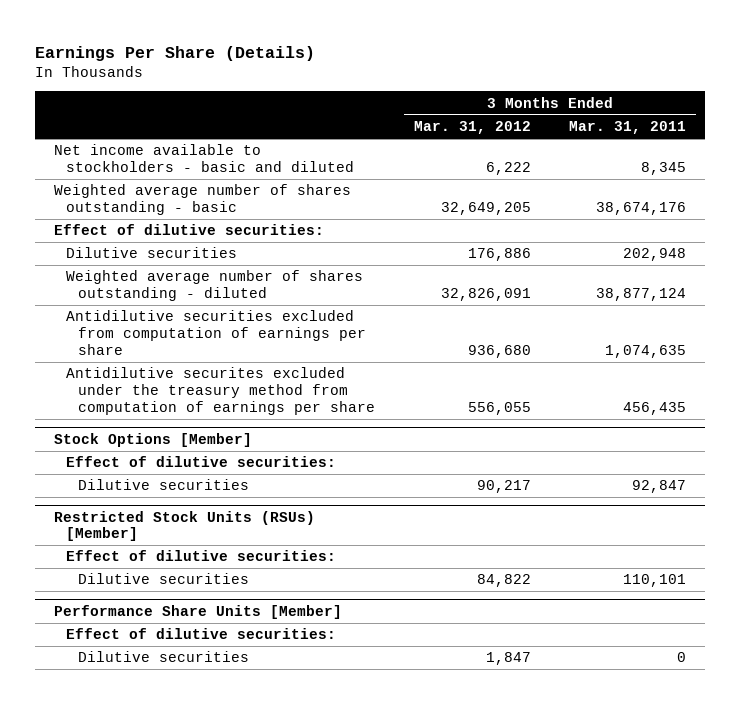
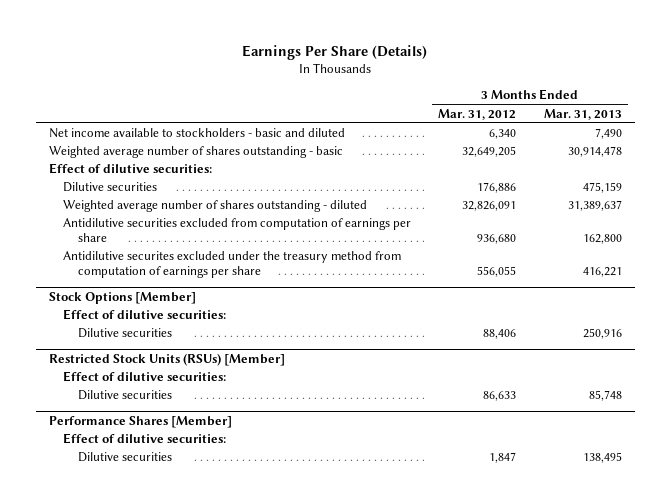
[568,121,686,135] Mar. 31, 2011 -> none
none -> [543,108,622,120] Mar. 31, 2013
[485,162,531,176] 6,222 -> [489,129,517,140] 6,340
[476,480,531,494] 90,217 -> [483,329,517,340] 88,406
[54,604,343,619] Performance Share Units [Member] -> none
[476,574,531,588] 84,822 -> [483,391,517,402] 86,633
none -> [49,415,233,428] Performance Shares [Member]

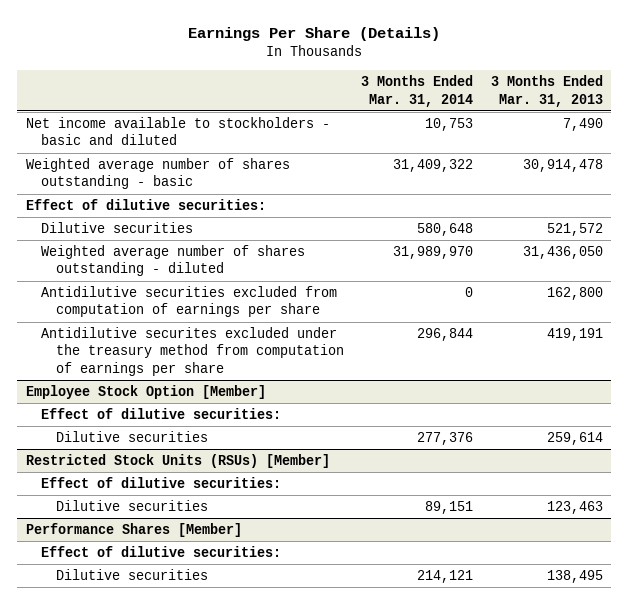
[438,108,517,120] Mar. 31, 2012 -> none
none -> [361,75,474,107] 3 Months Ended Mar. 31, 2014
[582,182,622,194] 475,159 -> [546,223,603,237] 521,572
[567,200,622,212] 31,389,637 -> [522,246,603,260] 31,436,050
[582,267,622,278] 416,221 -> [546,328,603,342] 419,191
[49,291,197,304] Stock Options [Member] -> [25,385,266,400] Employee Stock Option [Member]
[582,328,622,340] 250,916 -> [546,432,603,446] 259,614
[588,390,622,402] 85,748 -> [546,501,603,515] 123,463

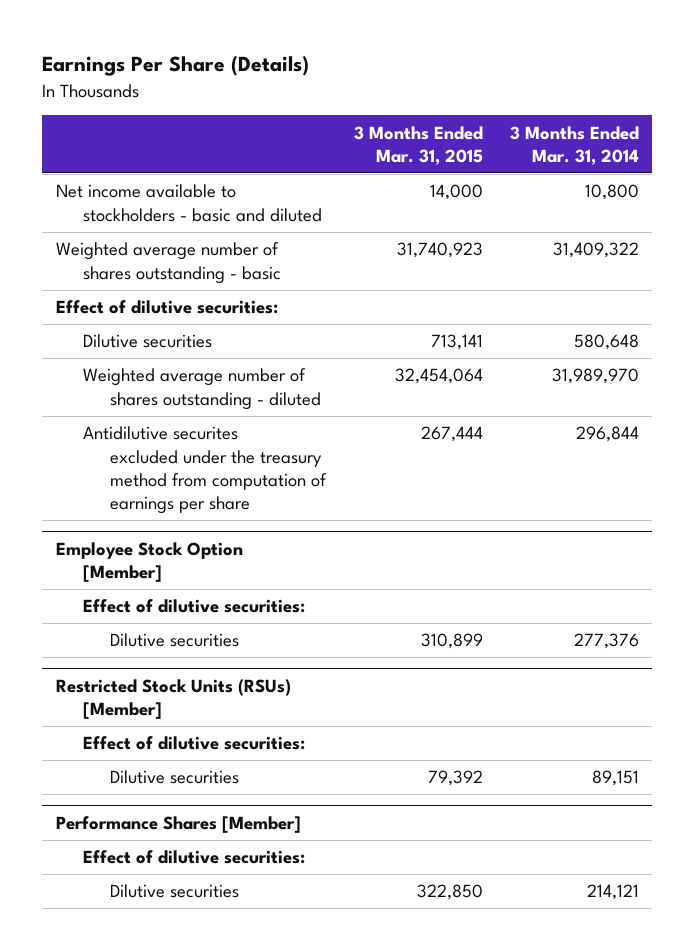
[490,75,603,107] 3 Months Ended Mar. 31, 2013 -> none
none -> [353,125,483,165] 3 Months Ended Mar. 31, 2015
[425,118,474,132] 10,753 -> [584,184,639,201] 10,800
[40,286,337,318] Antidilutive securities excluded from computation of earnings per share -> none

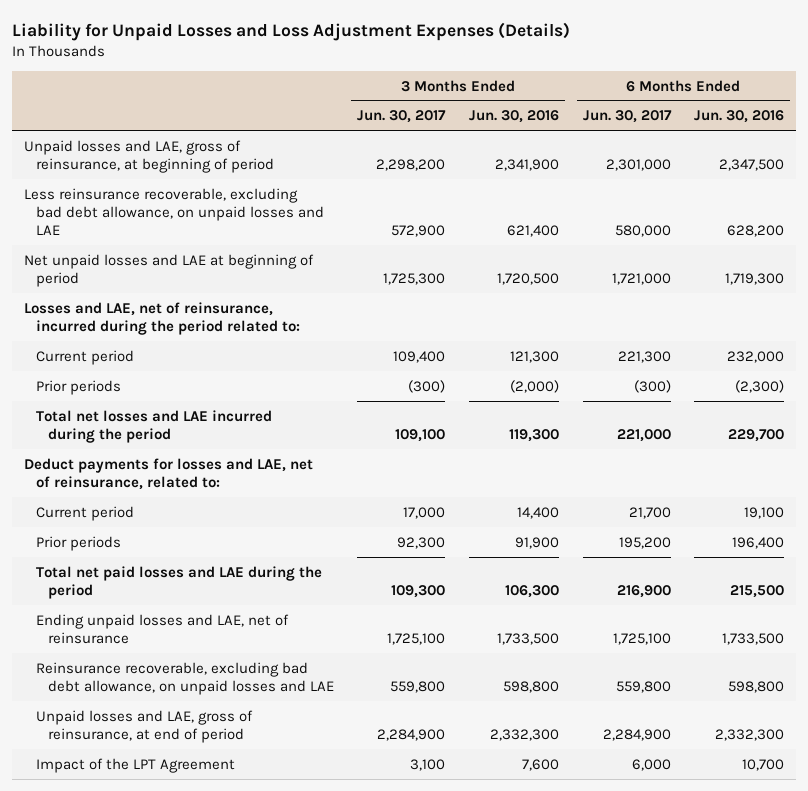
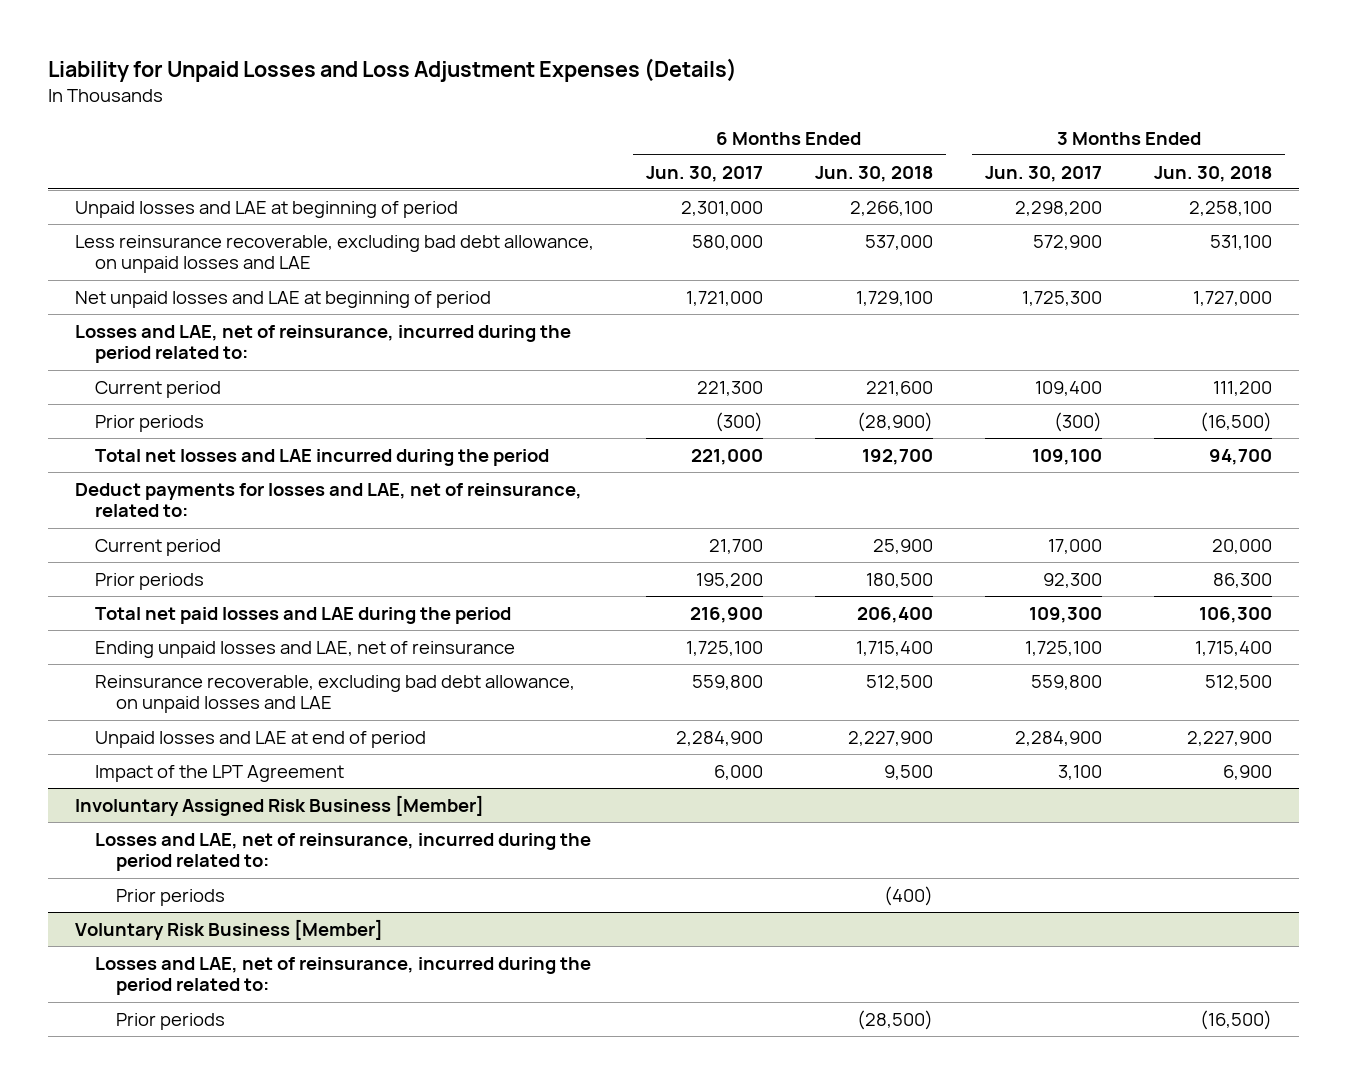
[468,110,559,124] Jun. 30, 2016 -> none
[694,110,785,124] Jun. 30, 2016 -> none
none -> [814,165,933,182] Jun. 30, 2018
none -> [1154,165,1273,182] Jun. 30, 2018
[24,139,274,173] Unpaid losses and LAE, gross of reinsurance, at beginning of period -> [74,200,458,218] Unpaid losses and LAE at beginning of period
[35,709,253,743] Unpaid losses and LAE, gross of reinsurance, at end of period -> [95,730,427,748] Unpaid losses and LAE at end of period
none -> [74,794,484,816] Involuntary Assigned Risk Business [Member]
none -> [95,832,592,872] Losses and LAE, net of reinsurance, incurred during the period related to:
none -> [116,888,226,906] Prior periods
none -> [74,918,383,940] Voluntary Risk Business [Member]
none -> [95,956,592,996] Losses and LAE, net of reinsurance, incurred during the period related to:
none -> [116,1012,226,1030] Prior periods

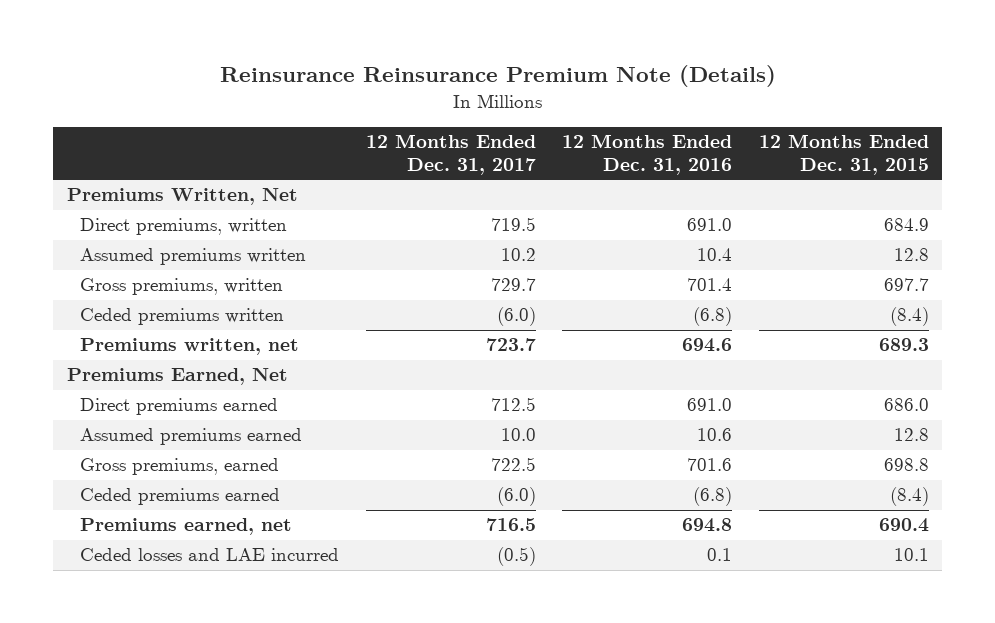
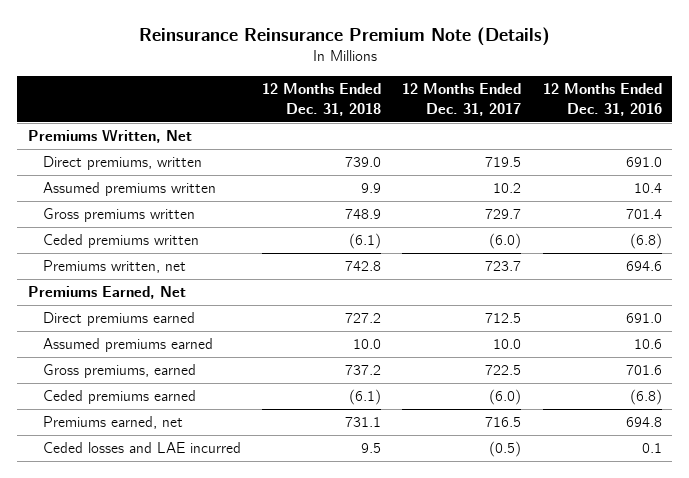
[758,133,929,175] 12 Months Ended Dec. 31, 2015 -> none
none -> [262,83,382,116] 12 Months Ended Dec. 31, 2018
[79,278,283,296] Gross premiums, written -> [43,208,196,223] Gross premiums written

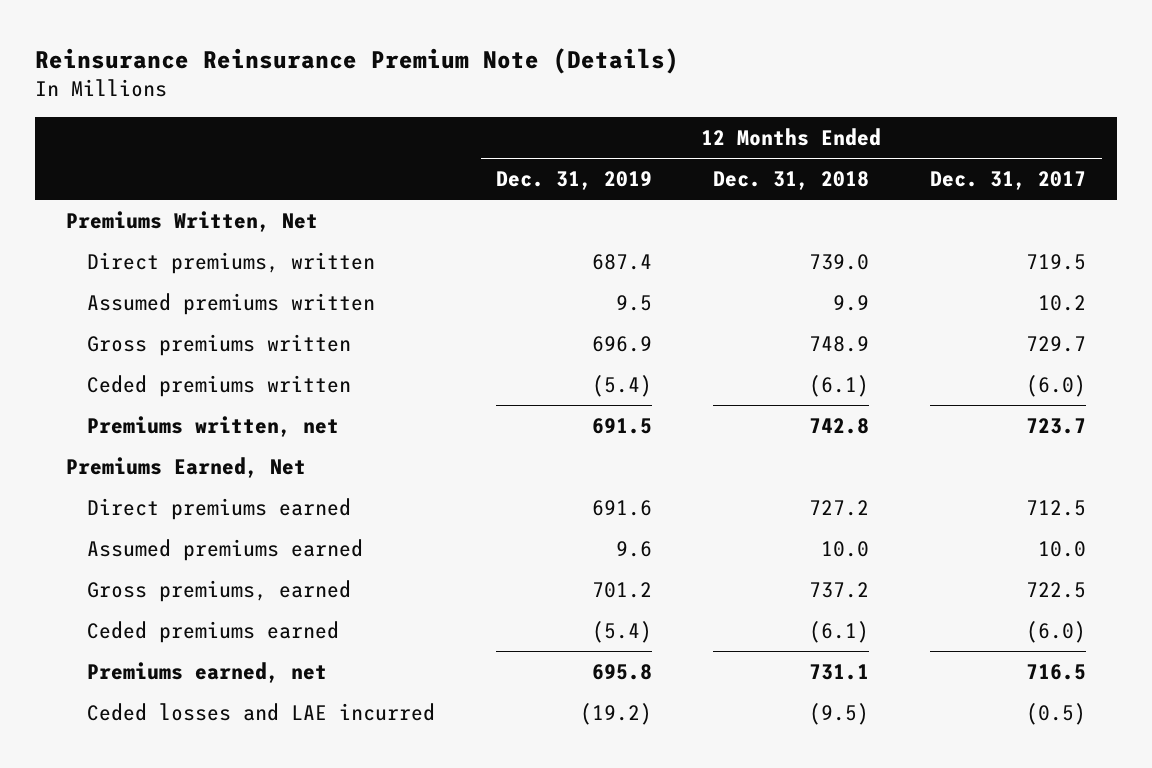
[542,83,662,116] 12 Months Ended Dec. 31, 2016 -> none
none -> [496,170,653,190] Dec. 31, 2019
[361,443,382,454] 9.5 -> [809,702,870,725] (9.5)

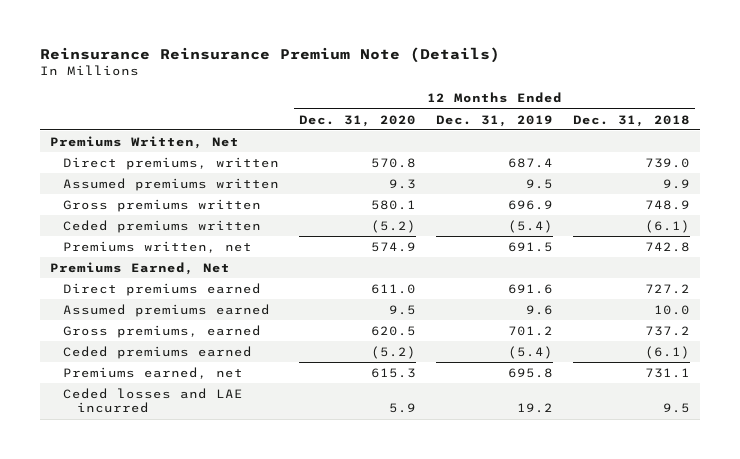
[930,170,1087,190] Dec. 31, 2017 -> none
none -> [299,114,417,127] Dec. 31, 2020
[580,702,653,725] (19.2) -> [517,403,554,414] 19.2
[809,702,870,725] (9.5) -> [663,403,691,414] 9.5

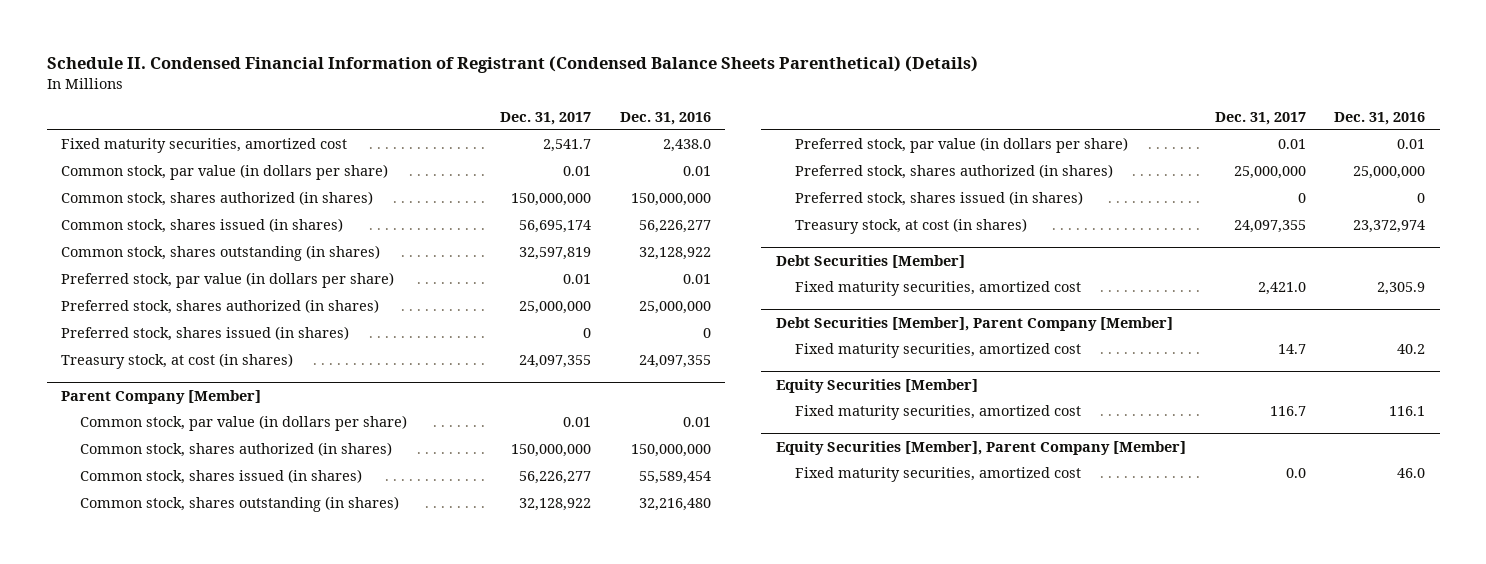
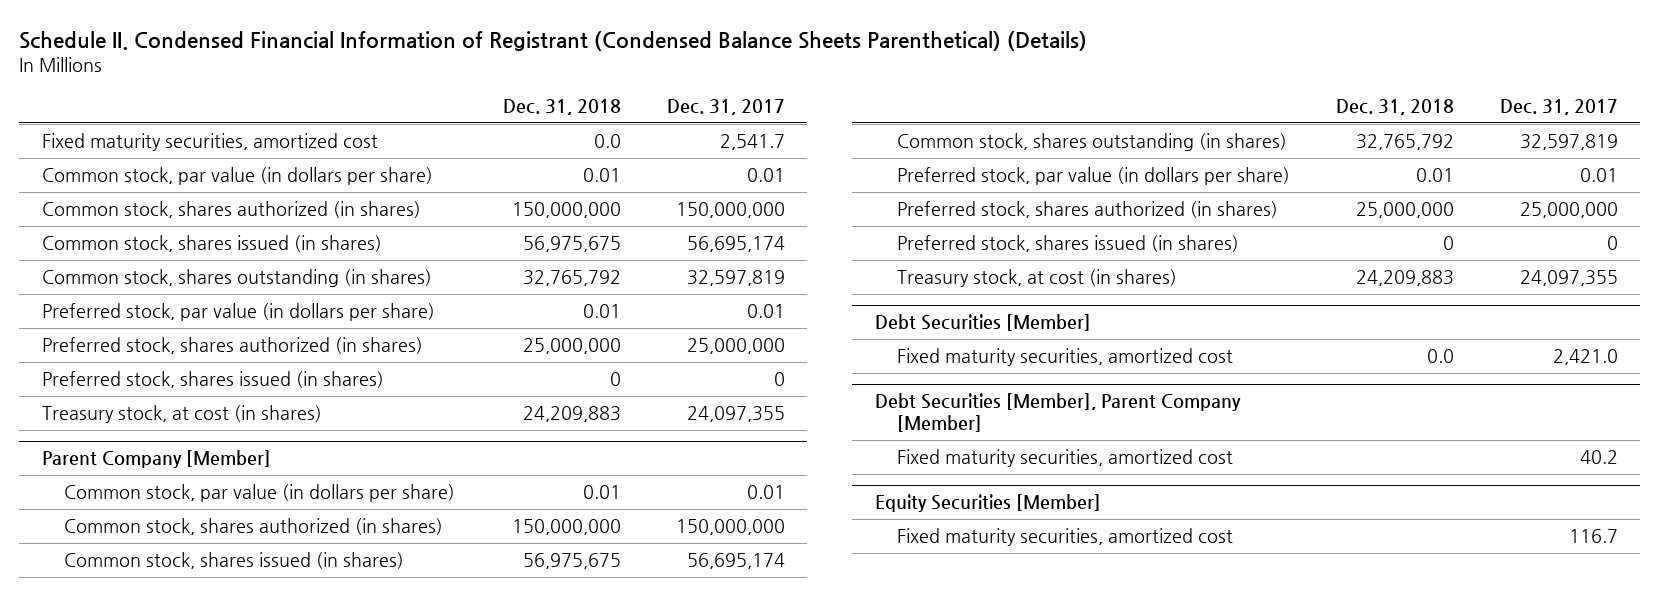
[619,111,711,125] Dec. 31, 2016 -> none
none -> [502,99,621,116] Dec. 31, 2018
[518,471,591,485] 56,226,277 -> [686,553,785,570] 56,695,174
[518,498,591,512] 32,128,922 -> [1519,134,1618,151] 32,597,819
[1277,344,1306,355] 14.7 -> [1579,450,1618,465] 40.2
[775,440,1186,455] Equity Securities [Member], Parent Company [Member] -> none
[794,467,1081,483] Fixed maturity securities, amortized cost -> none

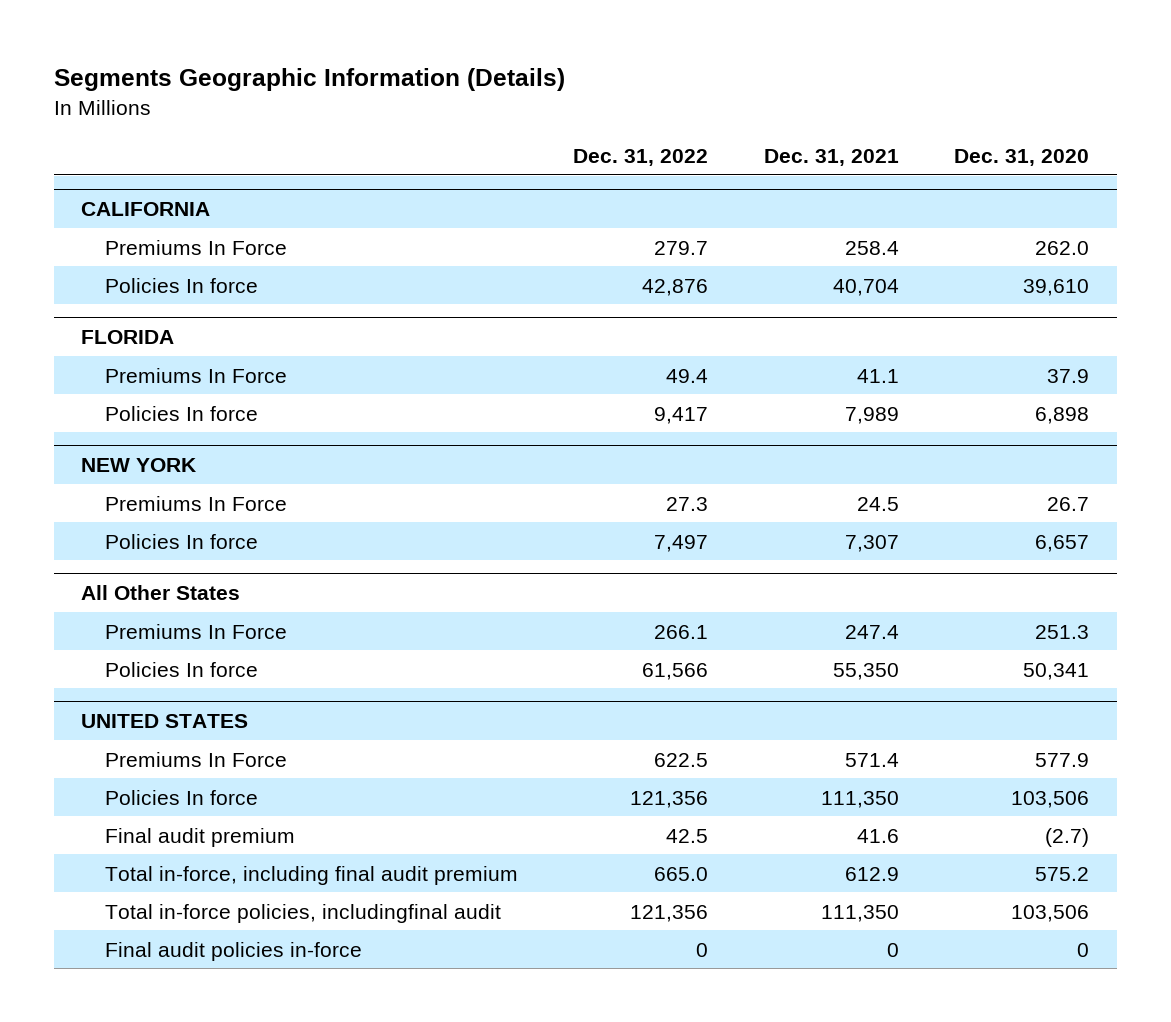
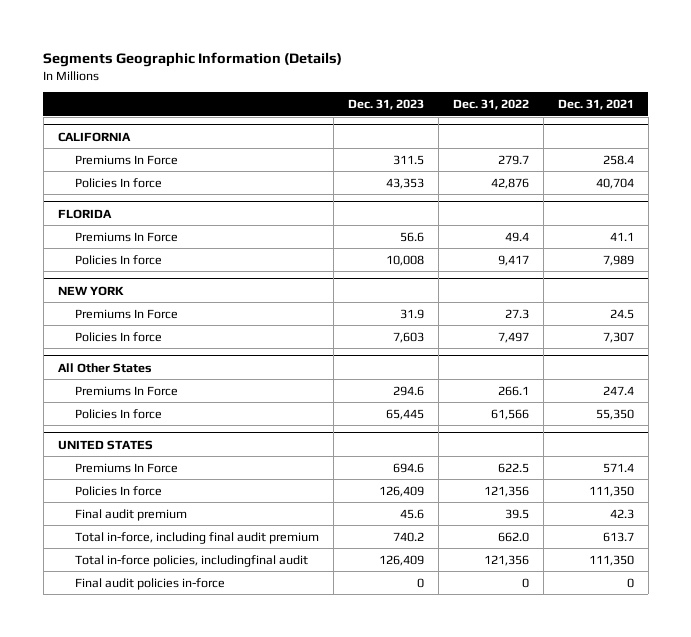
[954,148,1090,166] Dec. 31, 2020 -> none
none -> [347,99,424,111] Dec. 31, 2023
[666,828,709,843] 42.5 -> [504,508,529,519] 39.5
[856,828,899,843] 41.6 -> [609,508,634,519] 42.3
[654,866,709,881] 665.0 -> [497,531,529,542] 662.0
[844,866,899,881] 612.9 -> [602,531,634,542] 613.7

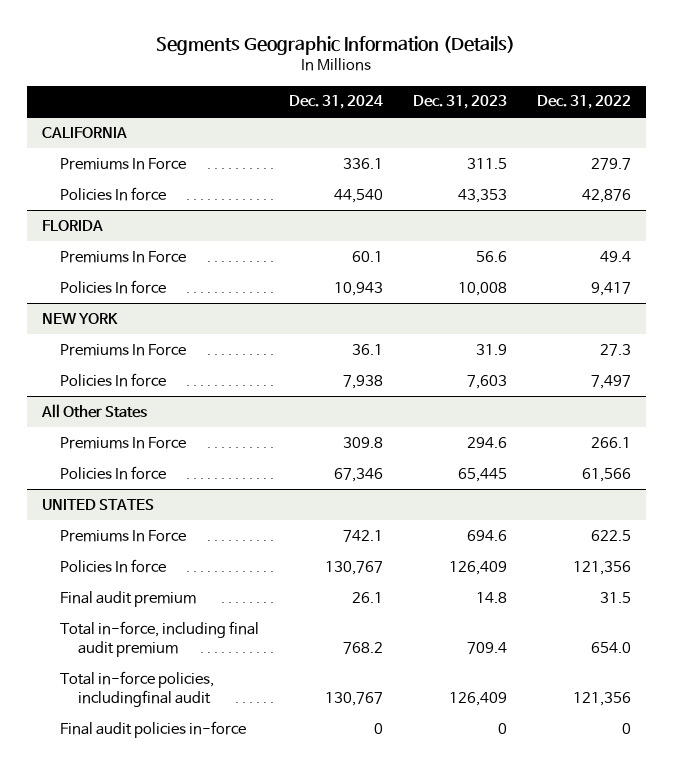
[557,99,634,111] Dec. 31, 2021 -> none
none -> [288,95,383,110] Dec. 31, 2024
[399,508,424,519] 45.6 -> [475,591,507,603] 14.8
[504,508,529,519] 39.5 -> [599,591,631,603] 31.5
[392,531,424,542] 740.2 -> [466,642,507,655] 709.4
[497,531,529,542] 662.0 -> [590,642,631,654] 654.0

